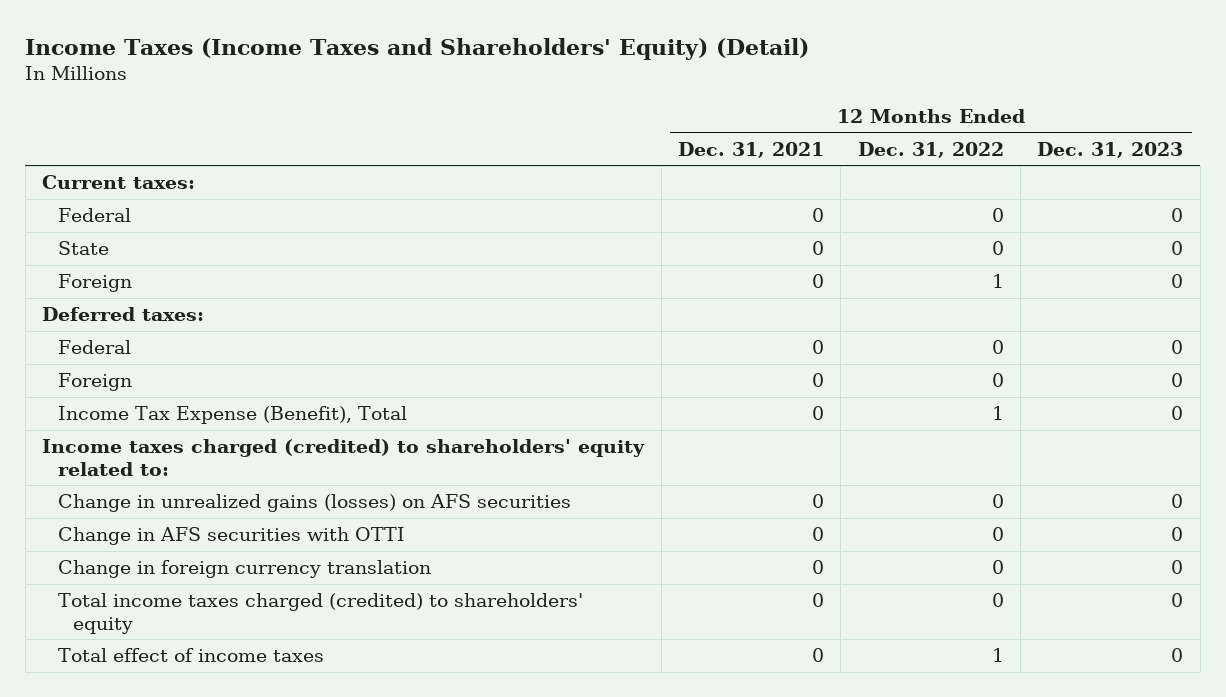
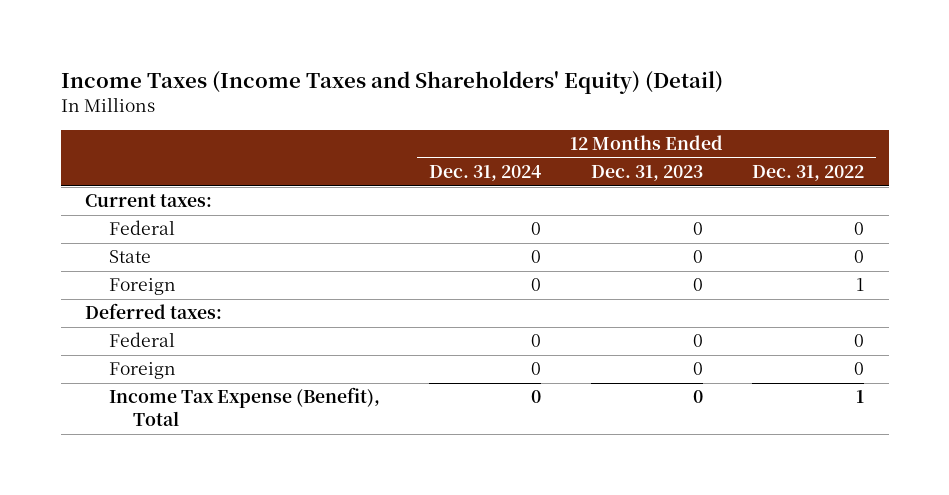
[677,141,824,158] Dec. 31, 2021 -> none
none -> [429,165,542,182] Dec. 31, 2024
[42,439,646,476] Income taxes charged (credited) to shareholders' equity related to: -> none
[57,494,571,513] Change in unrealized gains (losses) on AFS securities -> none
[57,527,405,546] Change in AFS securities with OTTI -> none
[57,560,431,579] Change in foreign currency translation -> none
[57,593,583,634] Total income taxes charged (credited) to shareholders' equity -> none
[57,648,324,663] Total effect of income taxes -> none

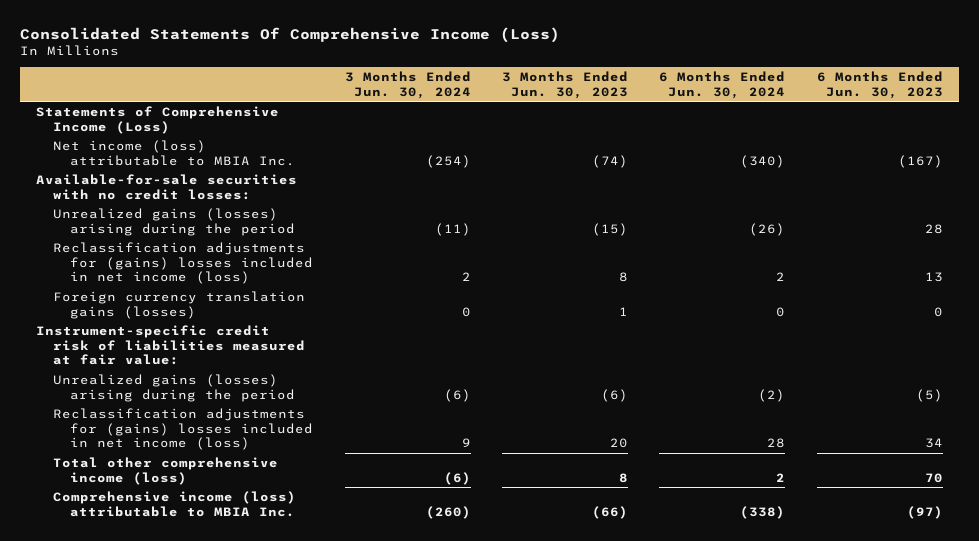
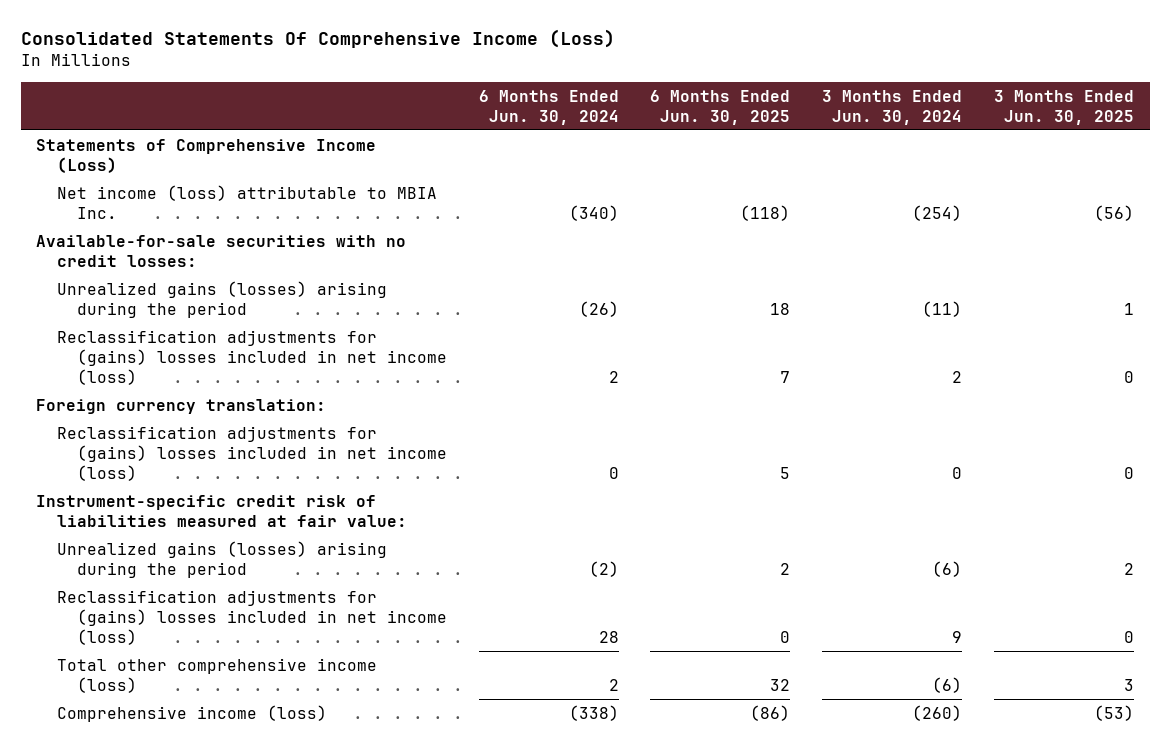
[501,71,628,99] 3 Months Ended Jun. 30, 2023 -> none
[816,71,943,99] 6 Months Ended Jun. 30, 2023 -> none
none -> [650,89,791,125] 6 Months Ended Jun. 30, 2025
none -> [993,89,1134,125] 3 Months Ended Jun. 30, 2025
none -> [36,398,327,414] Foreign currency translation:
[52,291,305,319] Foreign currency translation gains (losses) -> [56,425,447,481] Reclassification adjustments for (gains) losses included in net income (loss)
[52,491,296,517] Comprehensive income (loss) attributable to MBIA Inc. -> [56,704,327,722] Comprehensive income (loss)

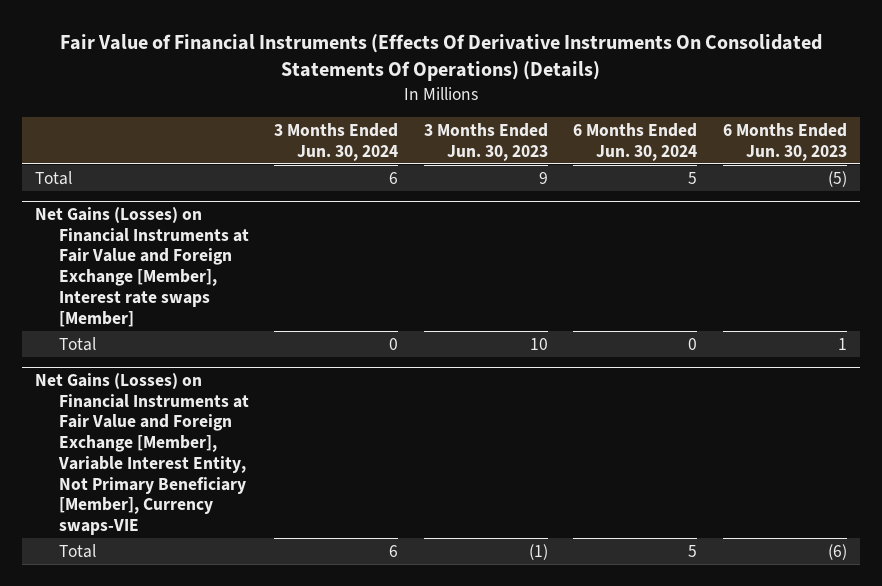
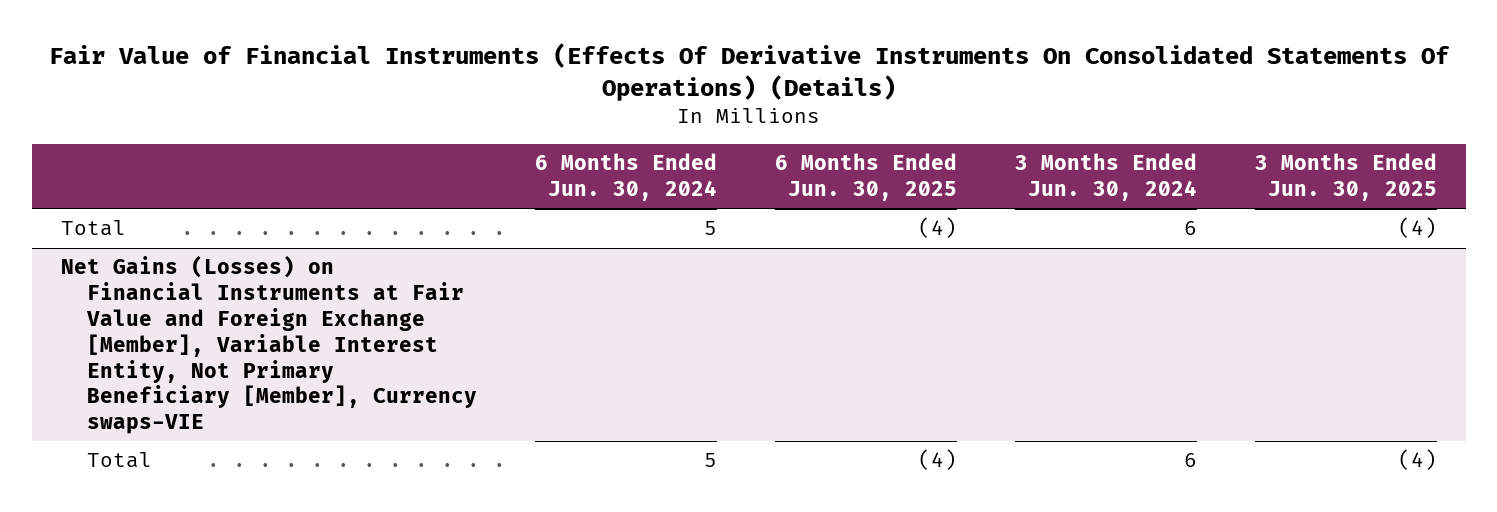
[423,123,548,161] 3 Months Ended Jun. 30, 2023 -> none
[723,123,848,161] 6 Months Ended Jun. 30, 2023 -> none
none -> [774,153,957,202] 6 Months Ended Jun. 30, 2025
none -> [1254,153,1437,202] 3 Months Ended Jun. 30, 2025
[34,207,249,327] Net Gains (Losses) on Financial Instruments at Fair Value and Foreign Exchange [Member], Interest rate swaps [Member] -> none
[58,336,96,351] Total -> none

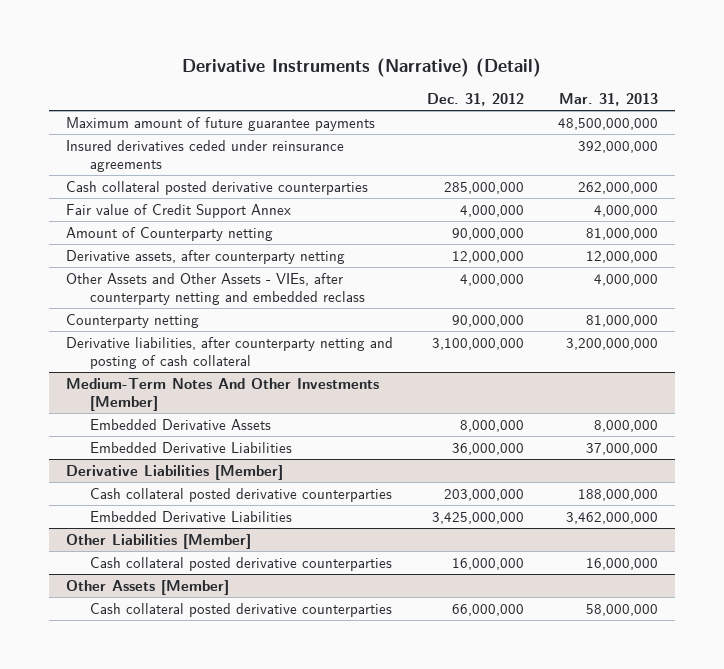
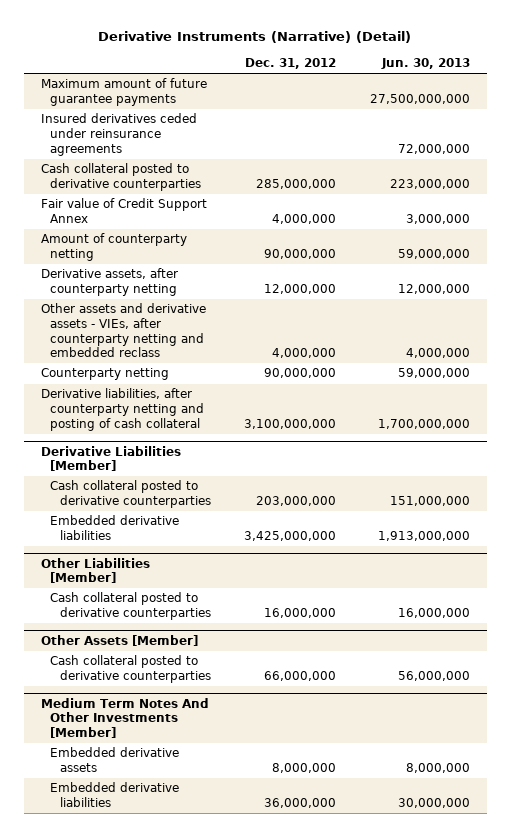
[558,93,658,107] Mar. 31, 2013 -> none
none -> [381,58,471,70] Jun. 30, 2013
[65,180,368,195] Cash collateral posted derivative counterparties -> [40,163,202,192] Cash collateral posted to derivative counterparties
[65,226,273,241] Amount of Counterparty netting -> [40,233,187,262] Amount of counterparty netting
[65,272,366,305] Other Assets and Other Assets - VIEs, after counterparty netting and embedded reclass -> [40,303,206,358] Other assets and derivative assets - VIEs, after counterparty netting and embedded reclass
[65,377,379,411] Medium-Term Notes And Other Investments [Member] -> none
[90,418,272,430] Embedded Derivative Assets -> none
[90,441,293,453] Embedded Derivative Liabilities -> none
[90,487,393,502] Cash collateral posted derivative counterparties -> [50,480,211,509] Cash collateral posted to derivative counterparties
[90,510,293,522] Embedded Derivative Liabilities -> [50,515,180,541] Embedded derivative liabilities
[90,556,393,571] Cash collateral posted derivative counterparties -> [50,592,211,621] Cash collateral posted to derivative counterparties
[90,602,393,617] Cash collateral posted derivative counterparties -> [50,655,211,684] Cash collateral posted to derivative counterparties
none -> [40,697,209,738] Medium Term Notes And Other Investments [Member]
none -> [50,747,180,773] Embedded derivative assets
none -> [50,782,180,808] Embedded derivative liabilities

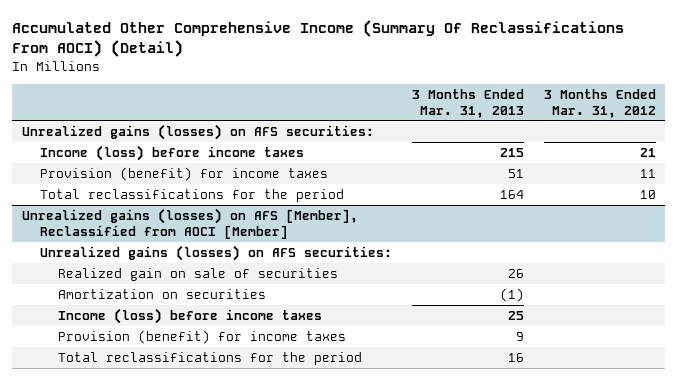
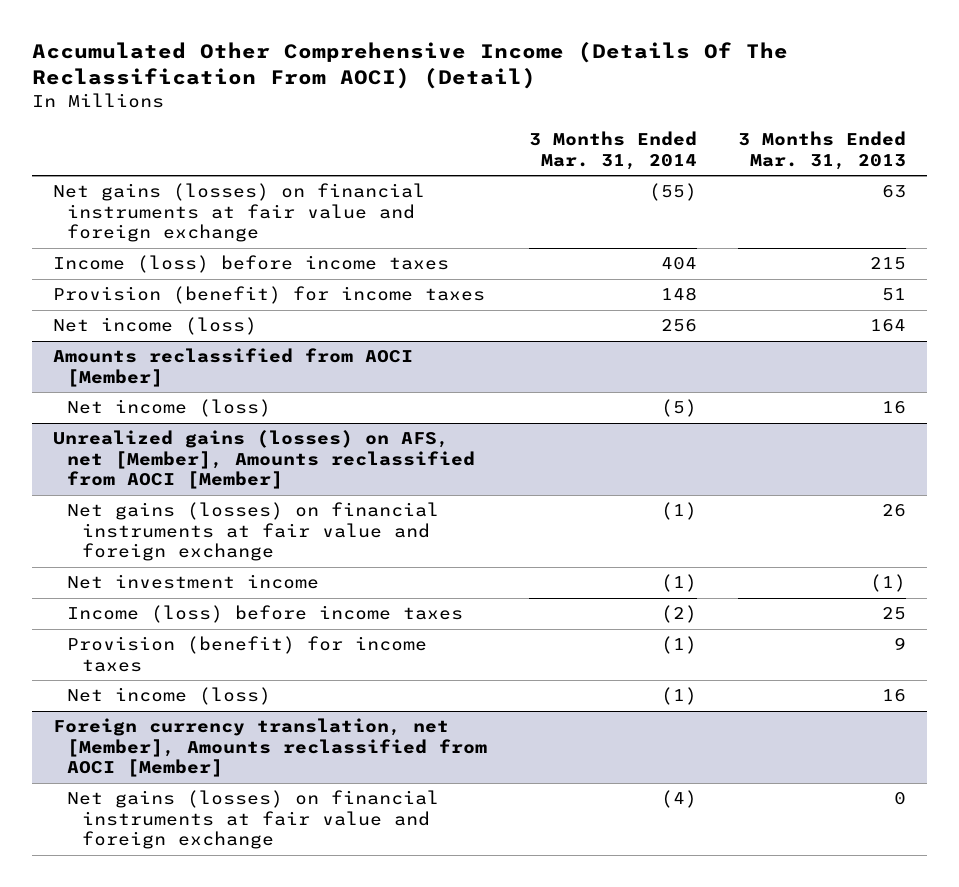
[12,19,625,58] Accumulated Other Comprehensive Income (Summary Of Reclassifications From AOCI) (Detail) -> [31,42,788,90] Accumulated Other Comprehensive Income (Details Of The Reclassification From AOCI) (Detail)
[543,88,656,118] 3 Months Ended Mar. 31, 2012 -> none
none -> [528,131,697,170] 3 Months Ended Mar. 31, 2014
[22,124,375,141] Unrealized gains (losses) on AFS securities: -> none
none -> [52,183,425,243] Net gains (losses) on financial instruments at fair value and foreign exchange
[40,245,393,262] Unrealized gains (losses) on AFS securities: -> none
[58,289,267,300] Amortization on securities -> none
[40,189,345,203] Total reclassifications for the period -> [52,317,257,336] Net income (loss)
none -> [52,348,413,387] Amounts reclassified from AOCI [Member]
none -> [67,399,272,418] Net income (loss)
[22,208,359,239] Unrealized gains (losses) on AFS [Member], Reclassified from AOCI [Member] -> [52,430,476,490] Unrealized gains (losses) on AFS, net [Member], Amounts reclassified from AOCI [Member]
[58,268,339,282] Realized gain on sale of securities -> [67,502,440,562] Net gains (losses) on financial instruments at fair value and foreign exchange
none -> [67,574,320,590] Net investment income
[58,352,363,366] Total reclassifications for the period -> [67,687,272,706] Net income (loss)
none -> [52,718,488,778] Foreign currency translation, net [Member], Amounts reclassified from AOCI [Member]
none -> [67,790,440,850] Net gains (losses) on financial instruments at fair value and foreign exchange

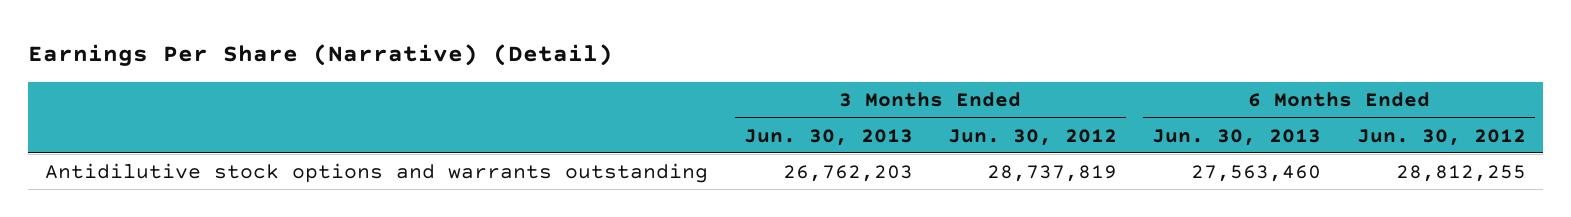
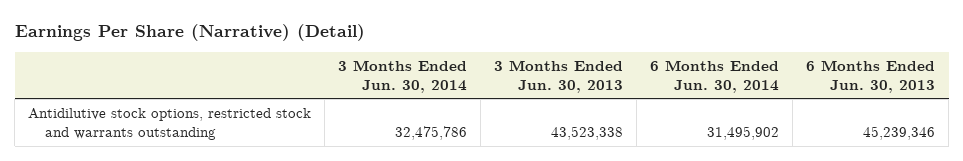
[947,128,1117,146] Jun. 30, 2012 -> none
[1356,128,1526,146] Jun. 30, 2012 -> none
none -> [338,59,468,93] 3 Months Ended Jun. 30, 2014
none -> [650,59,780,93] 6 Months Ended Jun. 30, 2014
[45,162,709,183] Antidilutive stock options and warrants outstanding -> [28,107,312,140] Antidilutive stock options, restricted stock and warrants outstanding
[782,164,913,182] 26,762,203 -> [551,125,624,140] 43,523,338
[1191,164,1322,182] 27,563,460 -> [863,125,936,140] 45,239,346

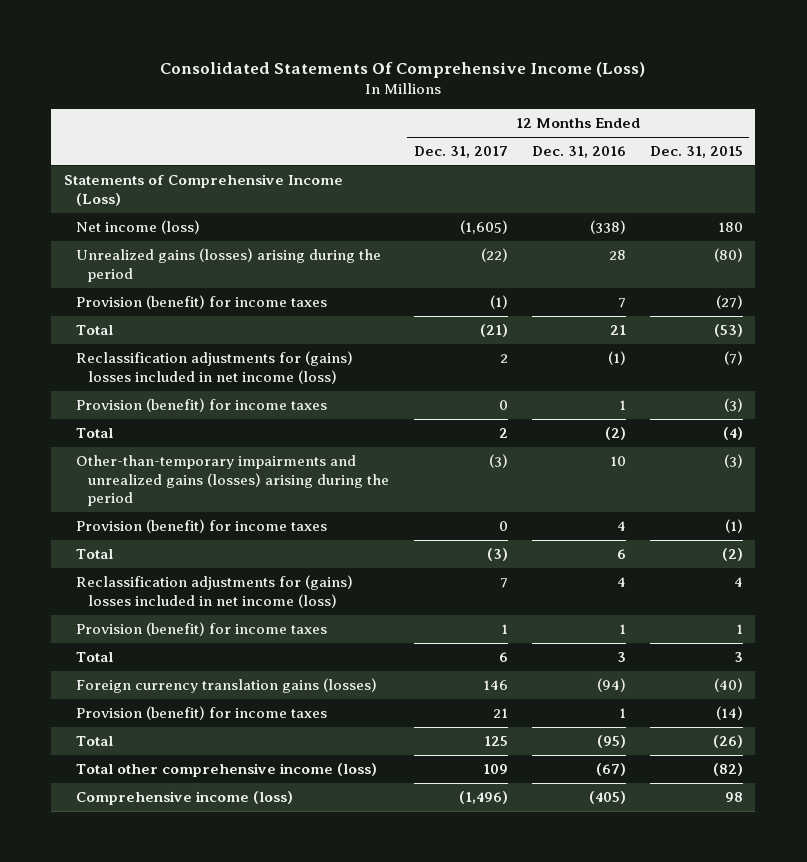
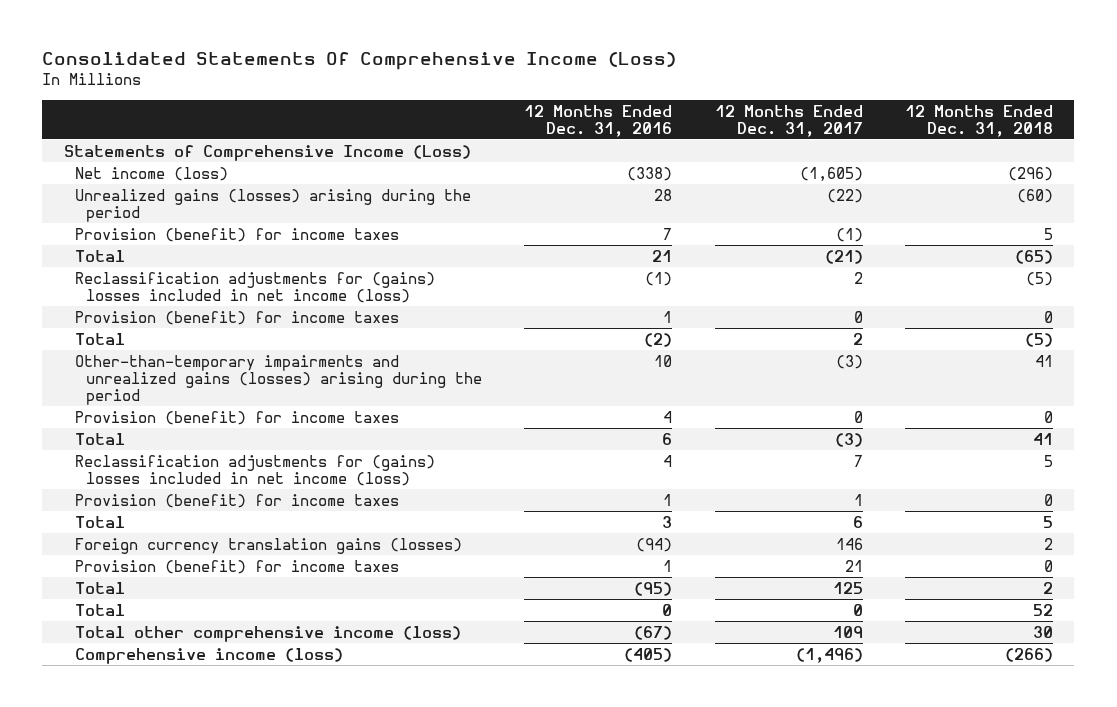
[650,146,744,159] Dec. 31, 2015 -> none
none -> [905,104,1054,137] 12 Months Ended Dec. 31, 2018
none -> [74,603,125,616] Total

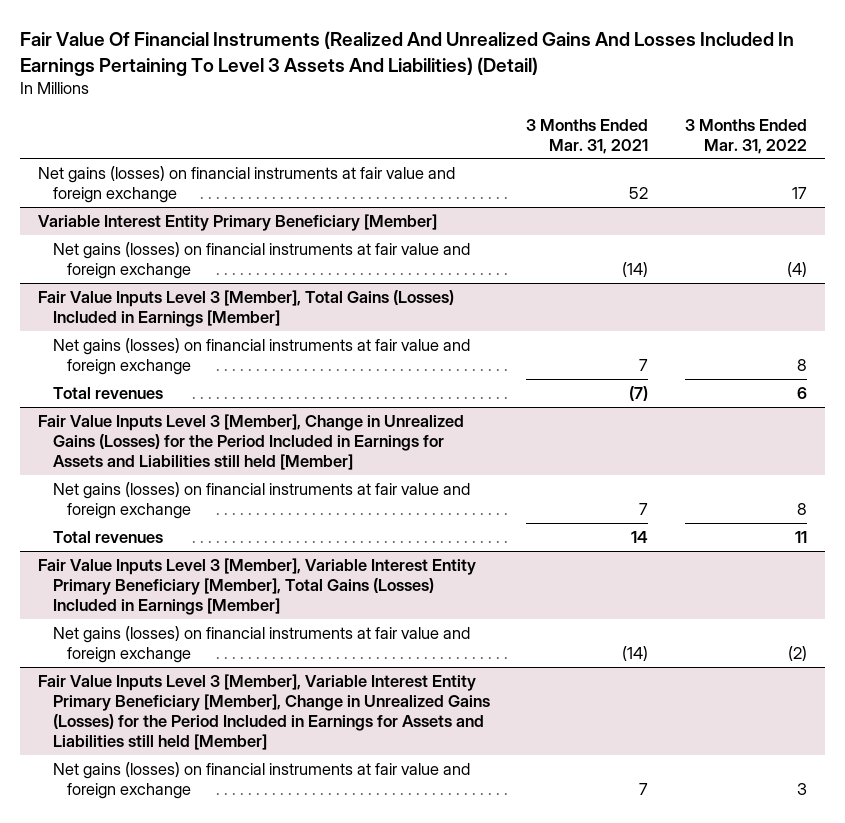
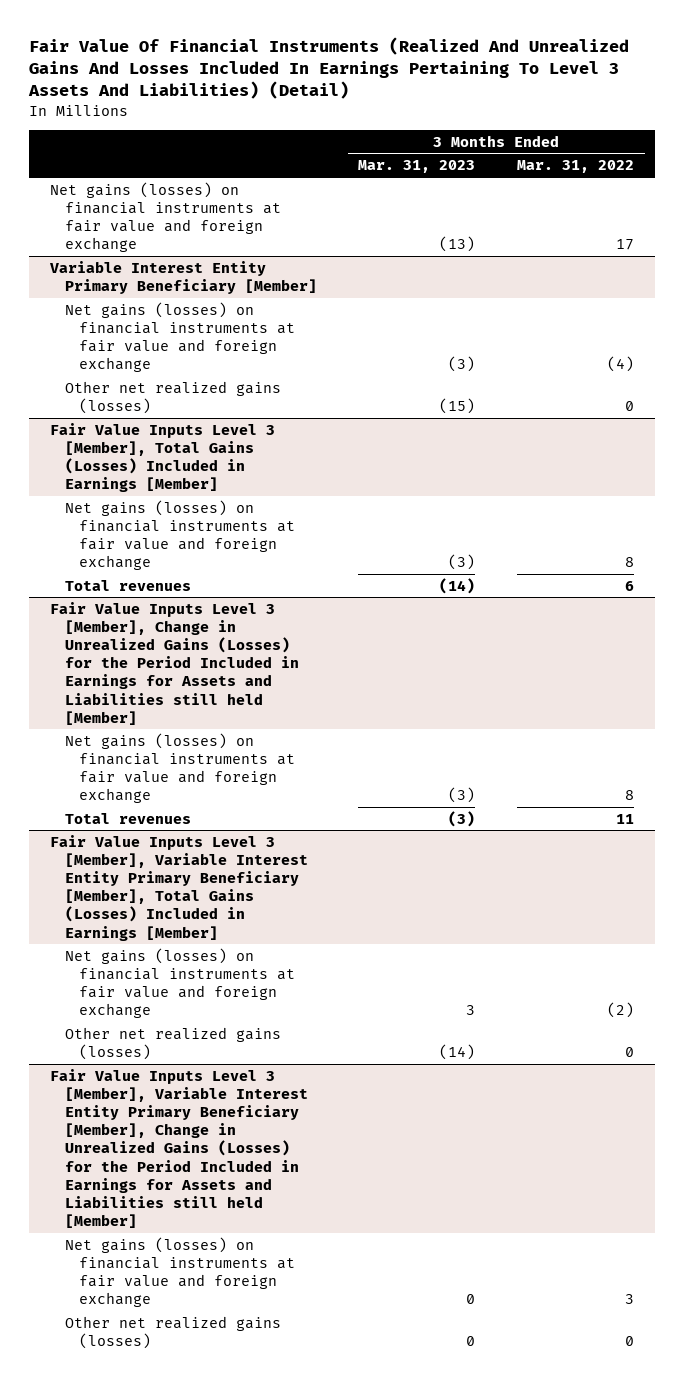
[526,118,649,154] 3 Months Ended Mar. 31, 2021 -> none
none -> [358,160,476,174] Mar. 31, 2023
none -> [64,380,281,414] Other net realized gains (losses)
none -> [64,1026,281,1060] Other net realized gains (losses)
none -> [64,1315,281,1349] Other net realized gains (losses)

